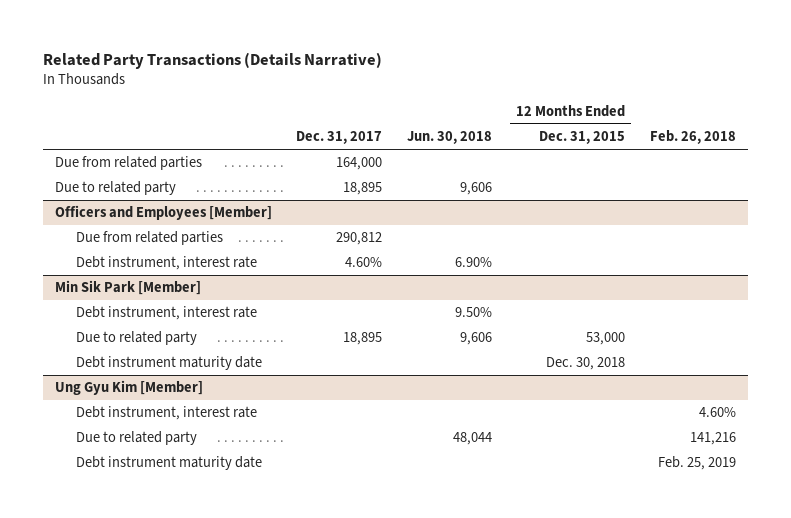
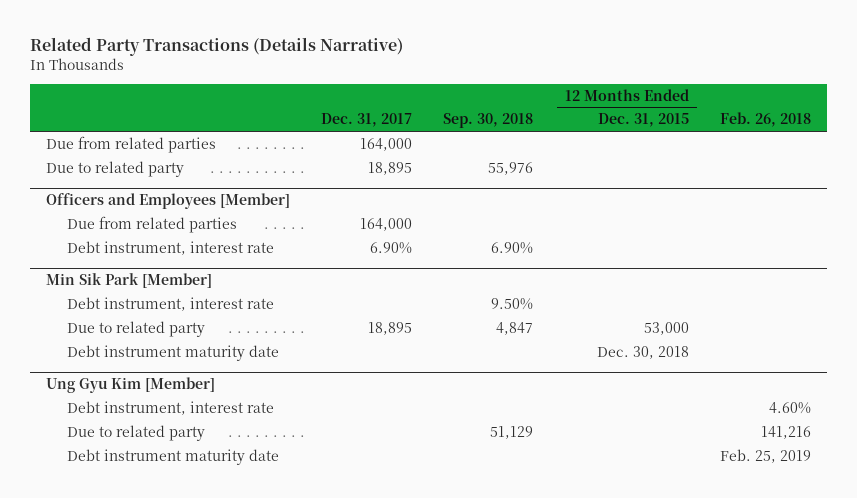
[406,131,492,145] Jun. 30, 2018 -> none
none -> [443,113,534,129] Sep. 30, 2018
[336,232,383,246] 290,812 -> [359,217,412,231] 164,000
[345,257,383,268] 4.60% -> [369,241,412,254] 6.90%

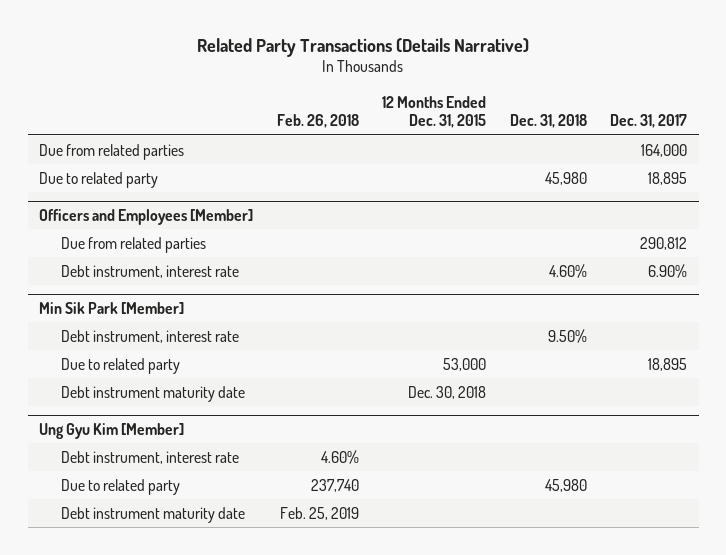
[443,113,534,129] Sep. 30, 2018 -> none
none -> [509,114,587,129] Dec. 31, 2018
[359,217,412,231] 164,000 -> [640,236,688,250] 290,812
[761,425,812,439] 141,216 -> [310,478,359,492] 237,740

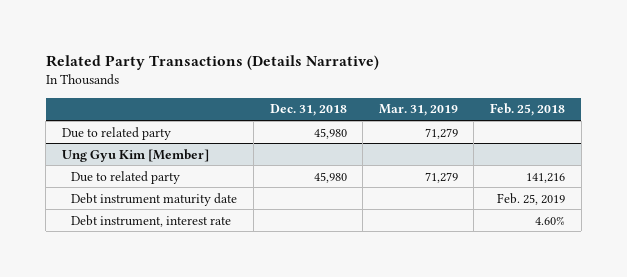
[276,114,359,129] Feb. 26, 2018 -> none
[382,95,487,129] 12 Months Ended Dec. 31, 2015 -> none
[610,114,688,129] Dec. 31, 2017 -> none
none -> [378,104,458,117] Mar. 31, 2019
none -> [489,103,565,117] Feb. 25, 2018
[39,143,185,160] Due from related parties -> none
[39,208,254,225] Officers and Employees [Member] -> none
[60,236,206,253] Due from related parties -> none
[60,264,239,278] Debt instrument, interest rate -> none
[39,301,185,314] Min Sik Park [Member] -> none
[60,329,239,343] Debt instrument, interest rate -> none
[60,357,180,374] Due to related party -> none
[60,385,245,402] Debt instrument maturity date -> none
[60,450,239,464] Debt instrument, interest rate -> [71,214,232,227] Debt instrument, interest rate

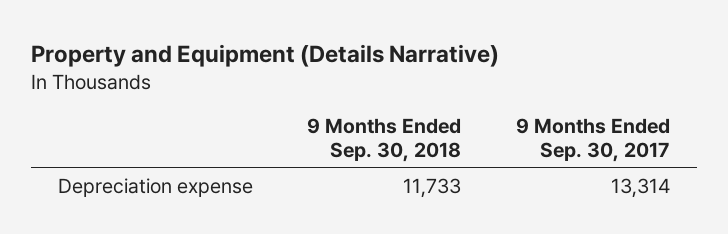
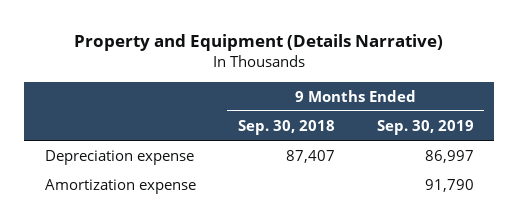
[515,118,670,162] 9 Months Ended Sep. 30, 2017 -> none
none -> [376,119,474,135] Sep. 30, 2019
[403,177,462,198] 11,733 -> [285,149,335,163] 87,407
none -> [45,178,197,194] Amortization expense

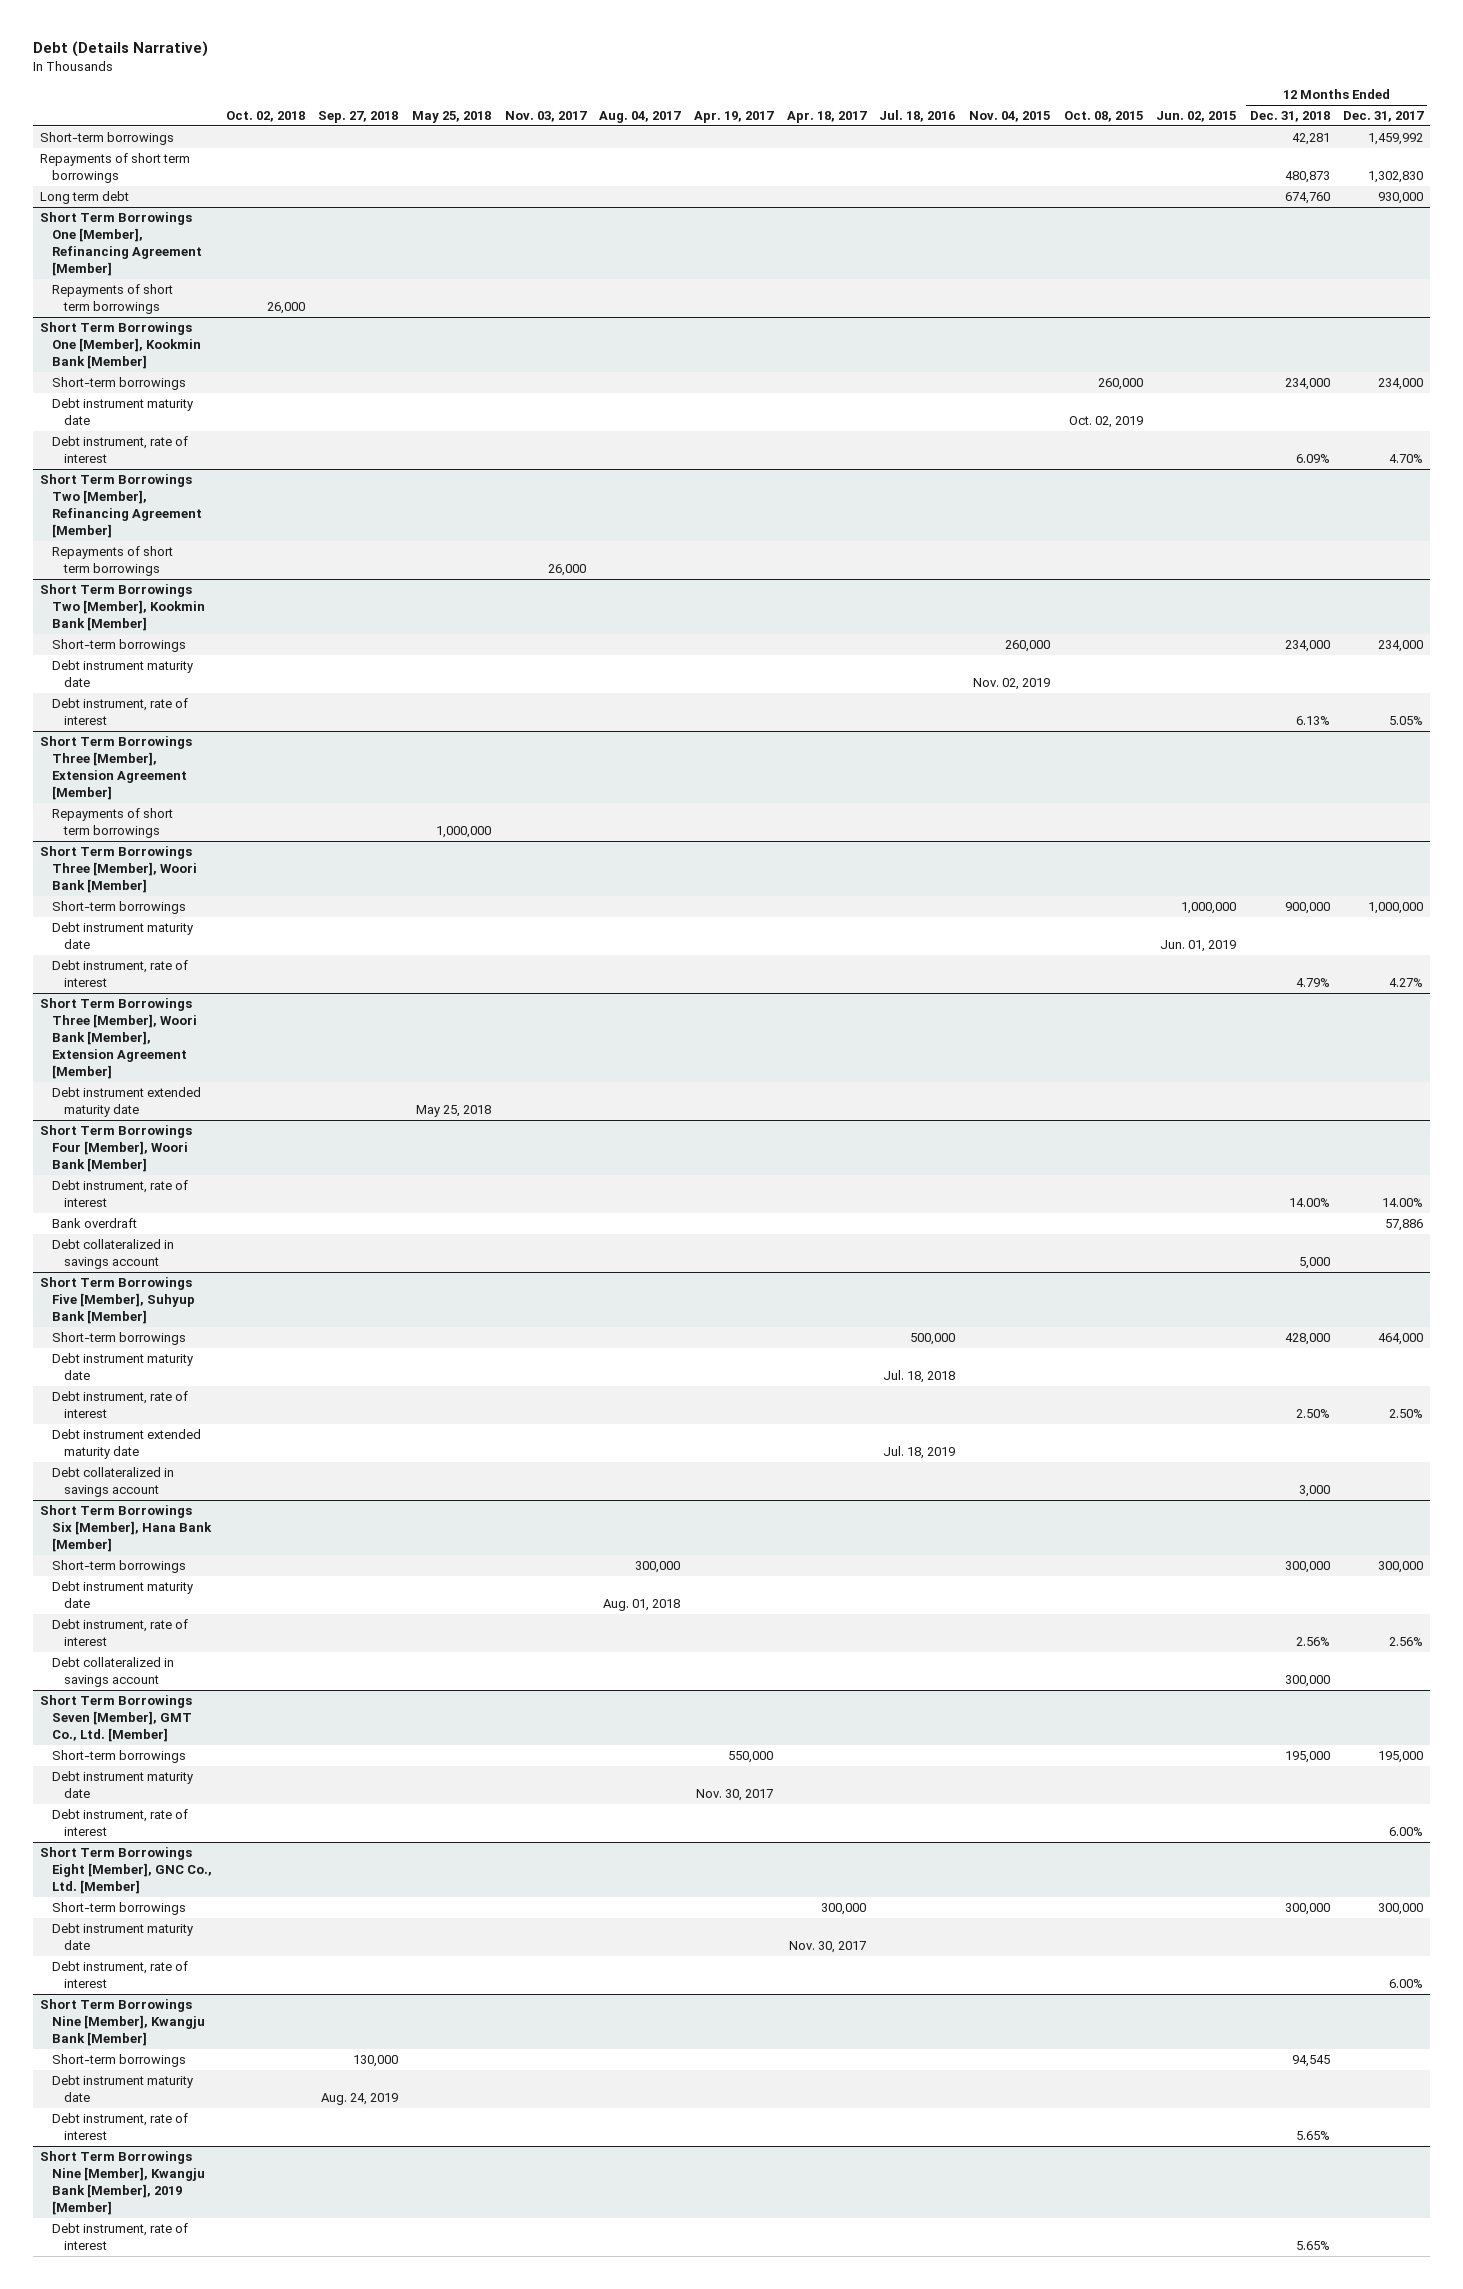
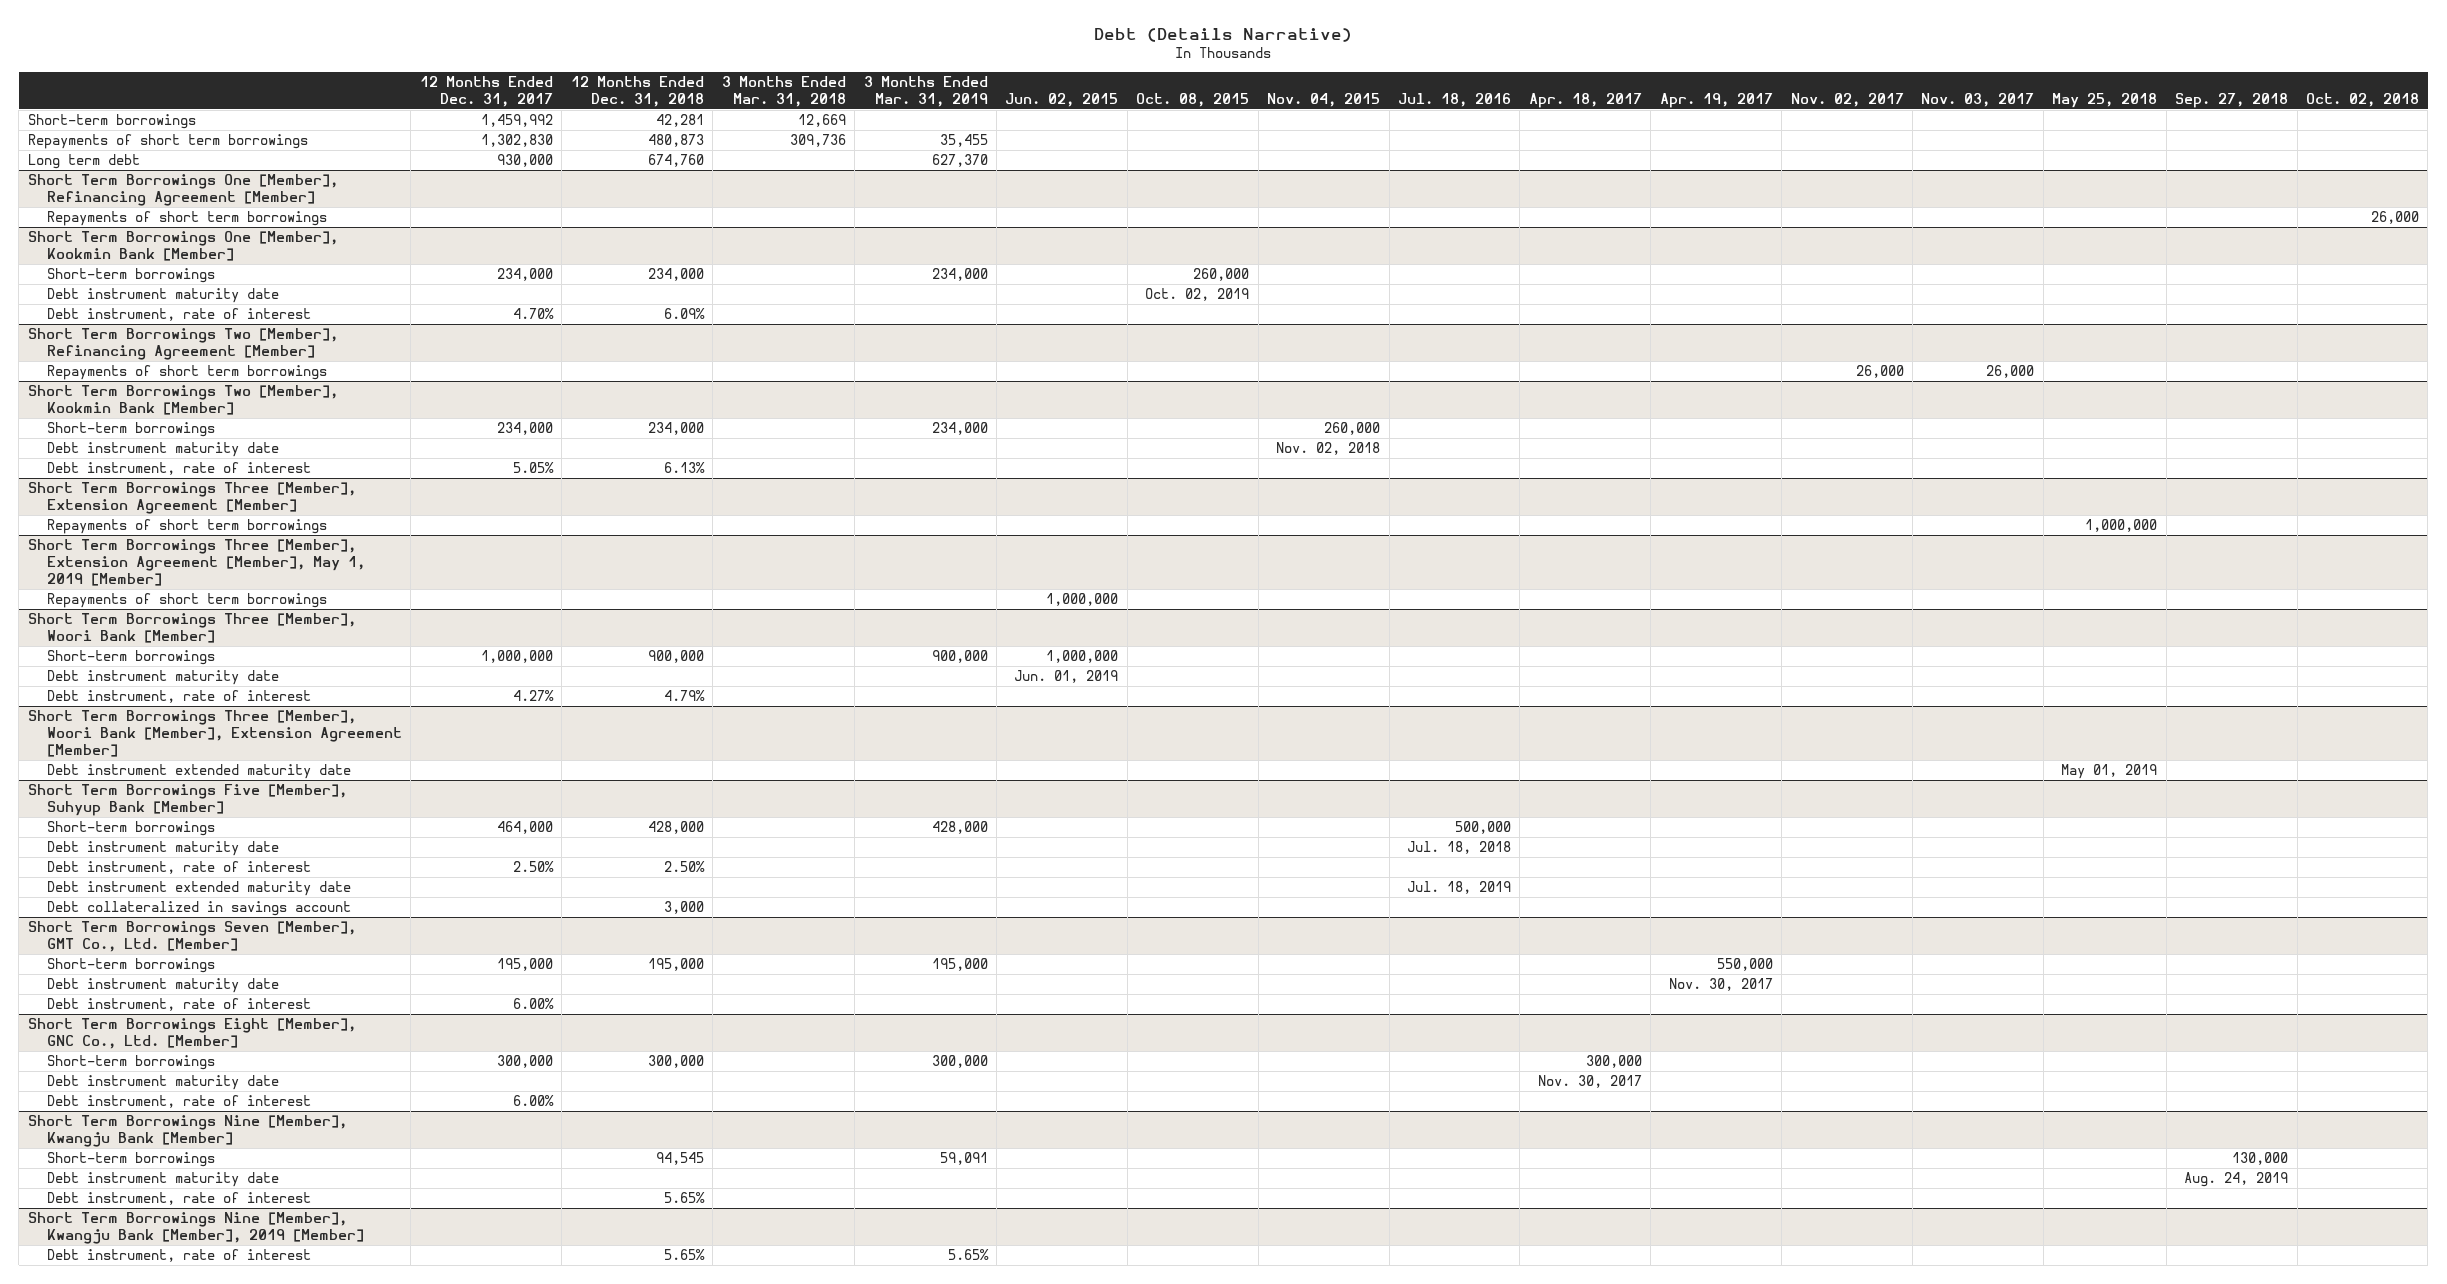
[599,111,682,124] Aug. 04, 2017 -> none
none -> [721,76,846,107] 3 Months Ended Mar. 31, 2018
none -> [863,76,988,107] 3 Months Ended Mar. 31, 2019
none -> [1790,92,1904,107] Nov. 02, 2017
[972,678,1050,691] Nov. 02, 2019 -> [1276,442,1381,456] Nov. 02, 2018
none -> [27,539,366,586] Short Term Borrowings Three [Member], Extension Agreement [Member], May 1, 2019 [Member]
none -> [47,593,328,609] Repayments of short term borrowings
[39,1124,192,1173] Short Term Borrowings Four [Member], Woori Bank [Member] -> none
[52,1179,189,1208] Debt instrument, rate of interest -> none
[52,1217,138,1228] Bank overdraft -> none
[52,1238,175,1270] Debt collateralized in savings account -> none
[416,1105,492,1118] May 25, 2018 -> [2061,764,2158,780] May 01, 2019
[39,1504,213,1553] Short Term Borrowings Six [Member], Hana Bank [Member] -> none
[52,1559,187,1573] Short-term borrowings -> none
[52,1580,194,1609] Debt instrument maturity date -> none
[52,1618,189,1647] Debt instrument, rate of interest -> none
[52,1656,175,1688] Debt collateralized in savings account -> none

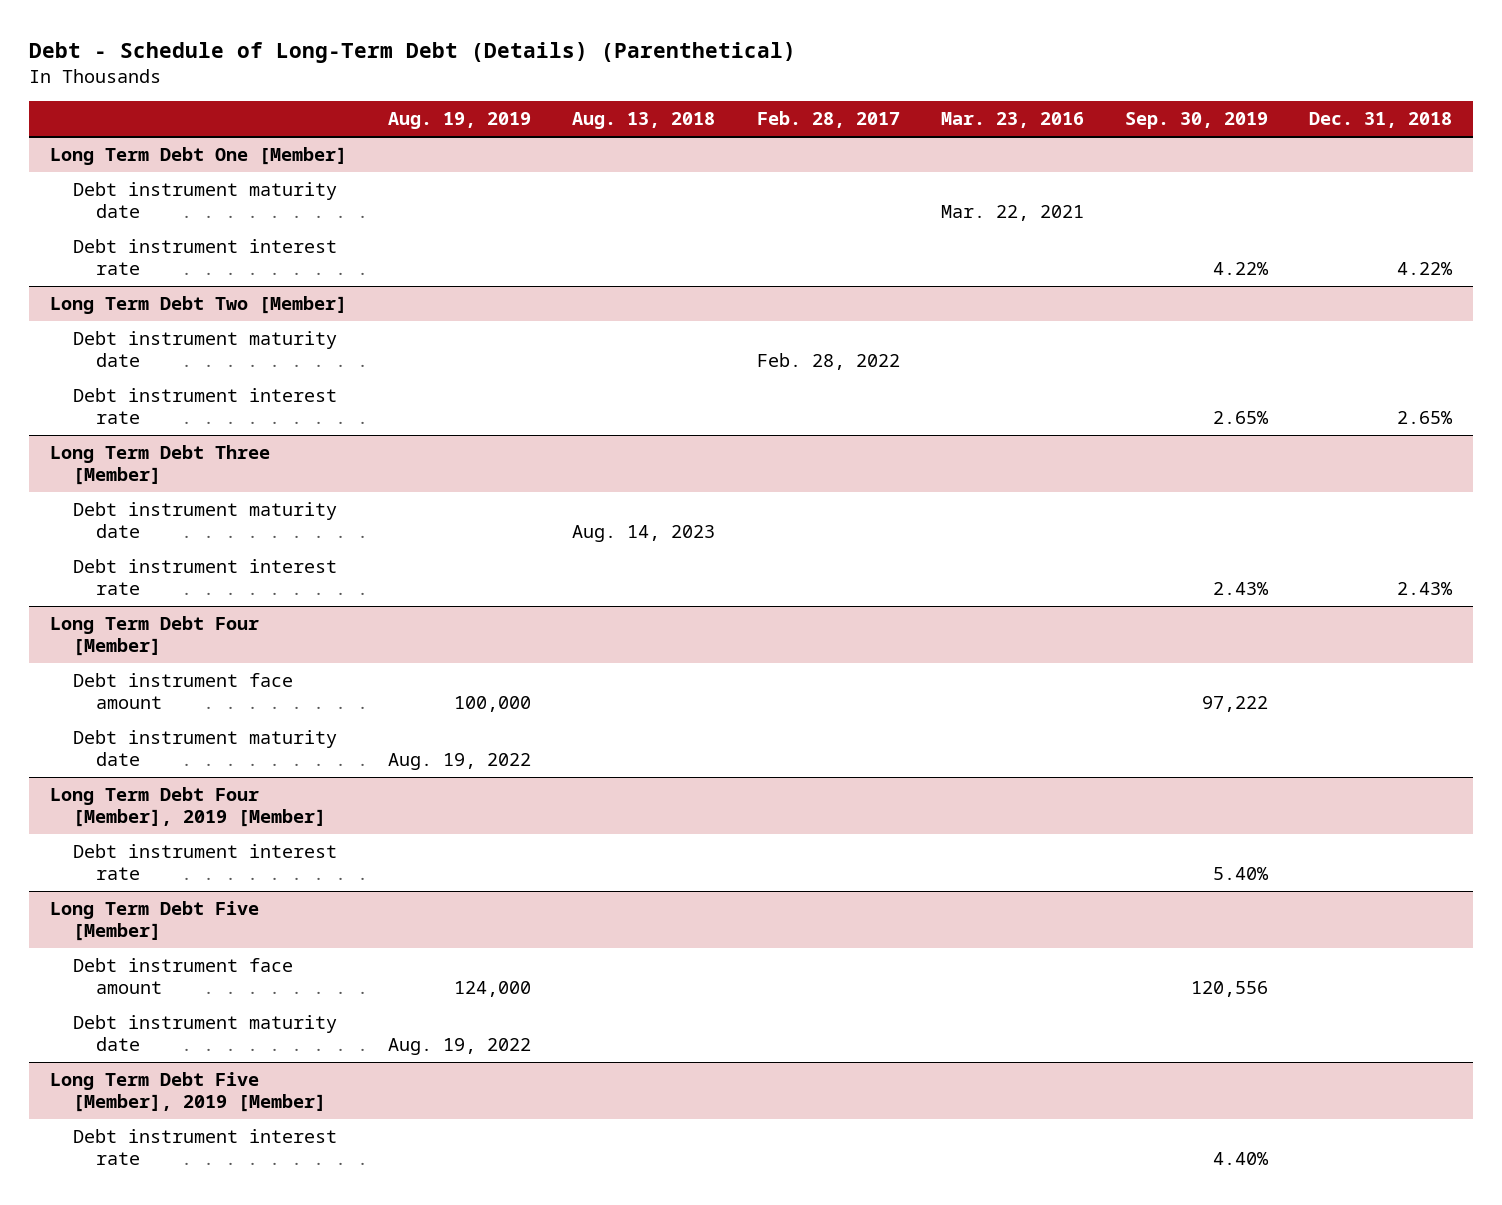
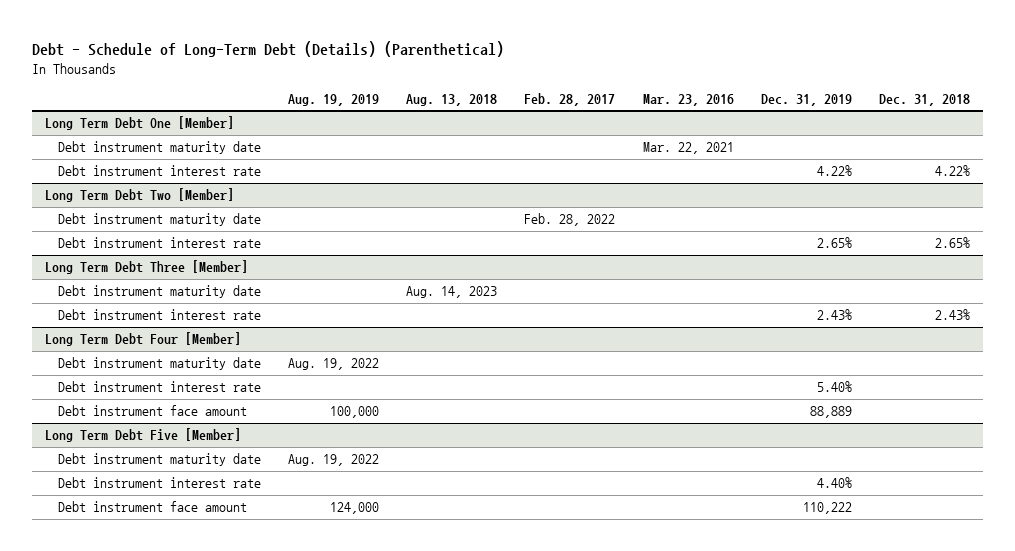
[1124,112,1268,130] Sep. 30, 2019 -> none
none -> [760,94,852,107] Dec. 31, 2019
[49,787,326,827] Long Term Debt Four [Member], 2019 [Member] -> none
[72,844,337,880] Debt instrument interest rate -> none
none -> [57,381,261,393] Debt instrument interest rate
[72,673,293,709] Debt instrument face amount -> [57,405,247,417] Debt instrument face amount
[49,1072,326,1112] Long Term Debt Five [Member], 2019 [Member] -> none
[72,1129,337,1165] Debt instrument interest rate -> none
none -> [57,477,261,489] Debt instrument interest rate
[72,958,293,994] Debt instrument face amount -> [57,501,247,513] Debt instrument face amount

